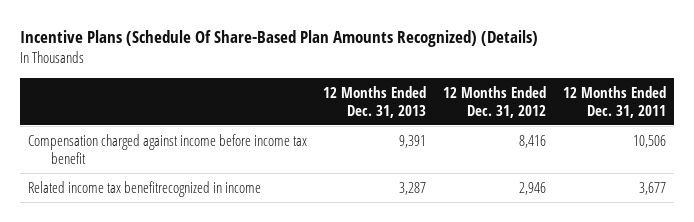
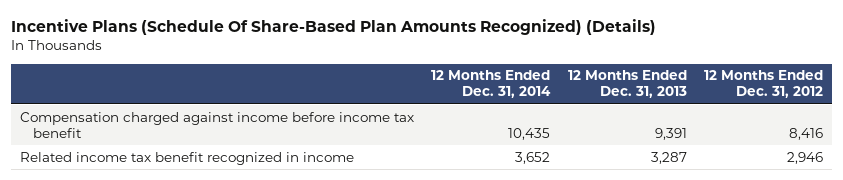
[562,85,666,118] 12 Months Ended Dec. 31, 2011 -> none
none -> [431,70,552,99] 12 Months Ended Dec. 31, 2014
[27,180,261,197] Related income tax benefitrecognized in income -> [19,151,354,165] Related income tax benefit recognized in income

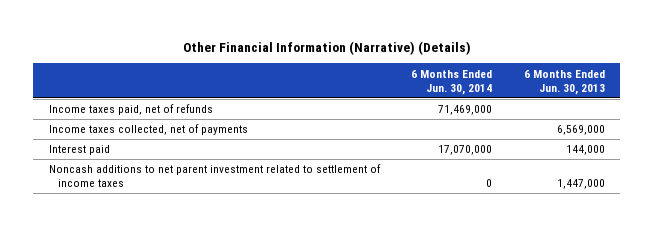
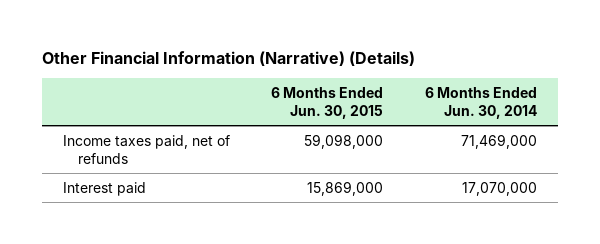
[523,69,605,95] 6 Months Ended Jun. 30, 2013 -> none
none -> [271,86,384,119] 6 Months Ended Jun. 30, 2015
[49,124,249,136] Income taxes collected, net of payments -> none
[49,164,382,188] Noncash additions to net parent investment related to settlement of income taxes -> none

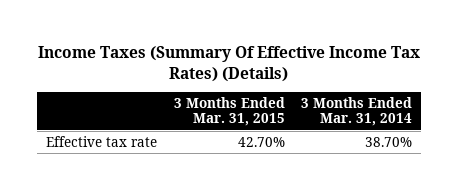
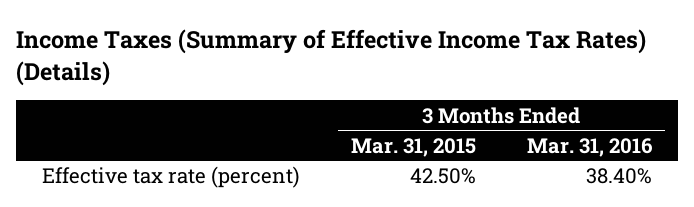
[38,46,421,82] Income Taxes (Summary Of Effective Income Tax Rates) (Details) -> [16,29,647,86] Income Taxes (Summary of Effective Income Tax Rates) (Details)
[301,96,413,127] 3 Months Ended Mar. 31, 2014 -> none
none -> [526,137,653,157] Mar. 31, 2016
[45,135,157,147] Effective tax rate -> [41,166,300,189] Effective tax rate (percent)
[237,136,285,147] 42.70% -> [409,168,476,185] 42.50%

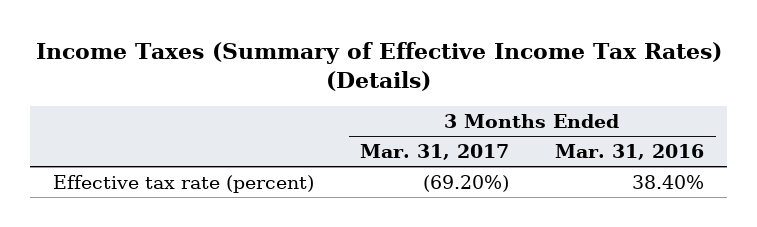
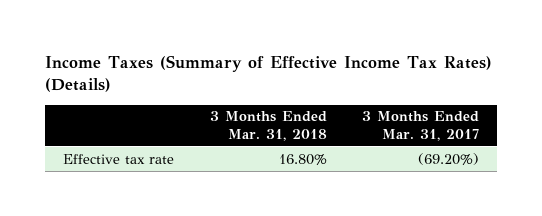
[555,144,705,161] Mar. 31, 2016 -> none
none -> [209,111,327,141] 3 Months Ended Mar. 31, 2018
[53,174,315,193] Effective tax rate (percent) -> [63,153,175,164] Effective tax rate

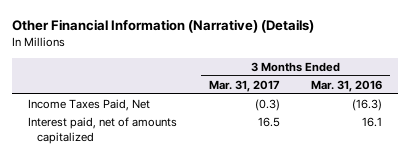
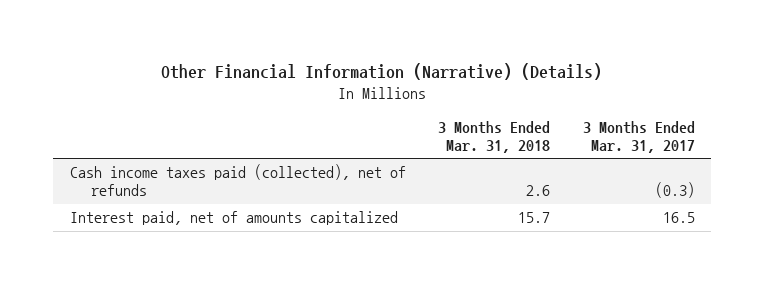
[311,79,383,92] Mar. 31, 2016 -> none
none -> [438,120,551,153] 3 Months Ended Mar. 31, 2018
[27,99,150,112] Income Taxes Paid, Net -> [69,164,406,197] Cash income taxes paid (collected), net of refunds

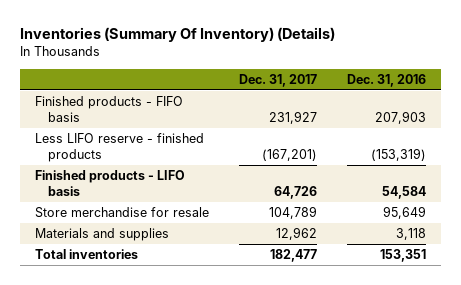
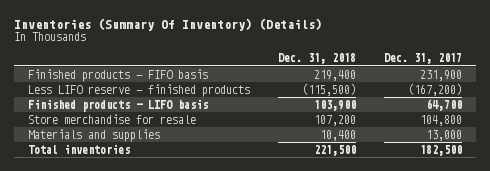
[346,73,426,87] Dec. 31, 2016 -> none
none -> [277,53,356,65] Dec. 31, 2018
[268,110,317,124] 231,927 -> [419,69,462,81] 231,900
[261,148,317,161] (167,201) -> [407,82,462,96] (167,200)
[273,185,317,199] 64,726 -> [425,98,462,111] 64,700
[268,206,317,220] 104,789 -> [419,114,462,126] 104,800
[275,227,317,241] 12,962 -> [425,129,462,141] 13,000
[269,249,317,263] 182,477 -> [419,144,462,156] 182,500

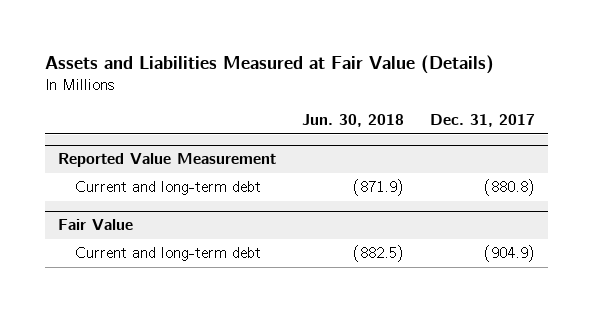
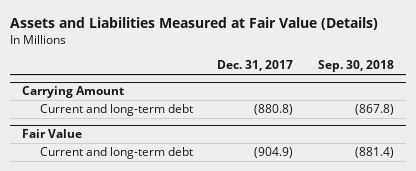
[301,114,404,128] Jun. 30, 2018 -> none
none -> [317,60,394,73] Sep. 30, 2018
[57,153,276,168] Reported Value Measurement -> [21,86,124,99] Carrying Amount

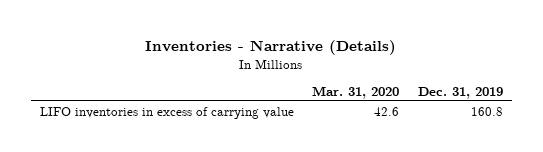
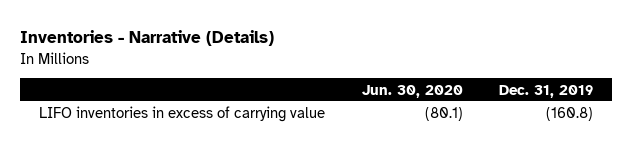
[312,85,400,99] Mar. 31, 2020 -> none
none -> [361,84,463,98] Jun. 30, 2020
[470,107,503,117] 160.8 -> [546,107,594,122] (160.8)

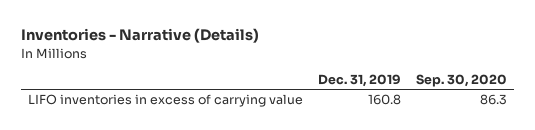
[361,84,463,98] Jun. 30, 2020 -> none
none -> [415,74,507,88] Sep. 30, 2020
[546,107,594,122] (160.8) -> [367,94,401,106] 160.8

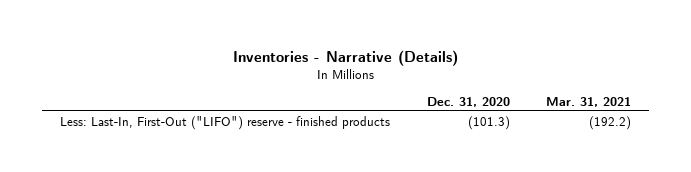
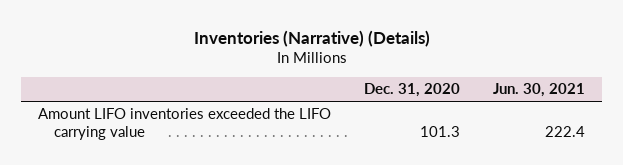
[232,50,458,67] Inventories - Narrative (Details) -> [193,29,430,47] Inventories (Narrative) (Details)
[545,96,631,107] Mar. 31, 2021 -> none
none -> [493,83,586,98] Jun. 30, 2021
[60,115,391,130] Less: Last-In, First-Out ("LIFO") reserve - finished products -> none
none -> [37,108,331,141] Amount LIFO inventories exceeded the LIFO carrying value

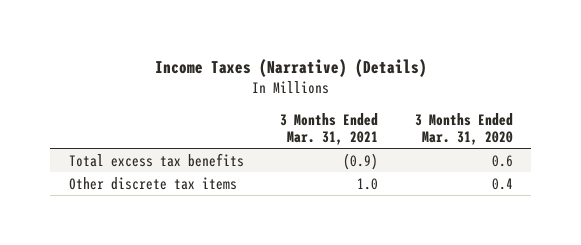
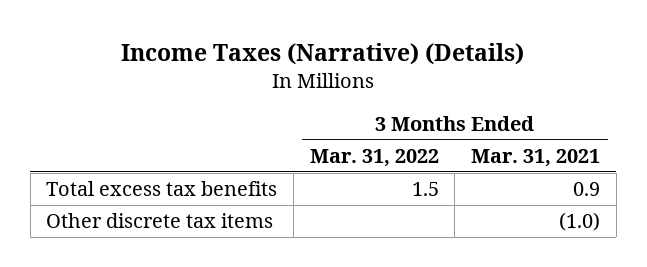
[414,112,513,146] 3 Months Ended Mar. 31, 2020 -> none
none -> [309,148,439,167] Mar. 31, 2022
[343,152,379,170] (0.9) -> [573,182,601,197] 0.9
[357,177,379,190] 1.0 -> [559,212,601,232] (1.0)

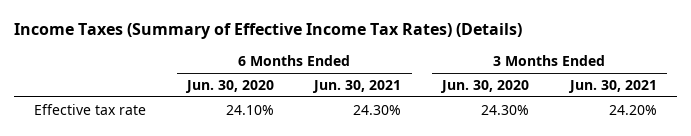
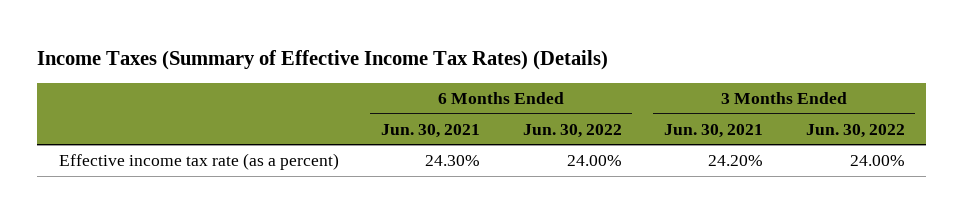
[184,79,274,93] Jun. 30, 2020 -> none
[440,79,530,93] Jun. 30, 2020 -> none
none -> [522,123,622,138] Jun. 30, 2022
none -> [805,123,905,138] Jun. 30, 2022
[34,103,147,115] Effective tax rate -> [58,153,339,171] Effective income tax rate (as a percent)

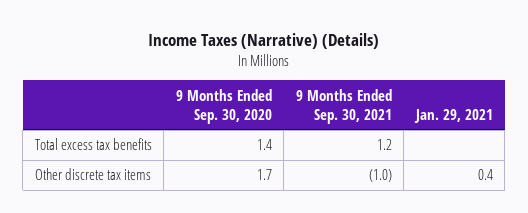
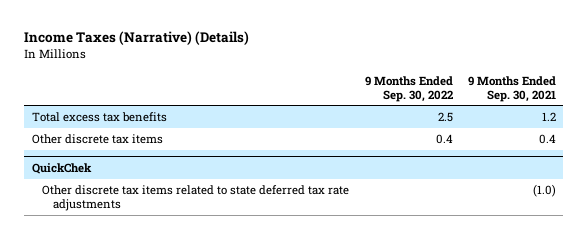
[175,88,272,124] 9 Months Ended Sep. 30, 2020 -> none
[413,108,493,123] Jan. 29, 2021 -> none
none -> [364,76,453,102] 9 Months Ended Sep. 30, 2022
[368,169,392,183] (1.0) -> [538,134,556,145] 0.4
none -> [31,162,92,174] QuickChek
none -> [42,185,350,211] Other discrete tax items related to state deferred tax rate adjustments

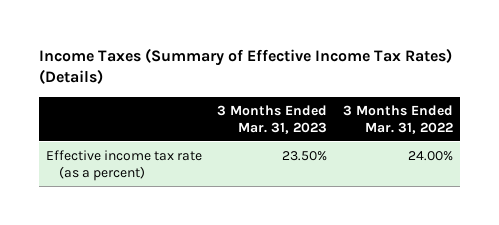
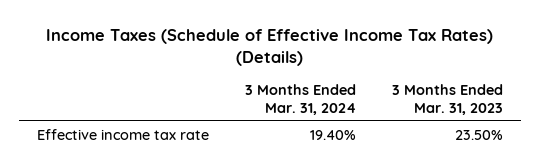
[38,47,452,85] Income Taxes (Summary of Effective Income Tax Rates) (Details) -> [45,28,493,67] Income Taxes (Schedule of Effective Income Tax Rates) (Details)
[342,104,453,134] 3 Months Ended Mar. 31, 2022 -> none
none -> [244,84,356,116] 3 Months Ended Mar. 31, 2024
[46,150,203,182] Effective income tax rate (as a percent) -> [36,128,209,140] Effective income tax rate

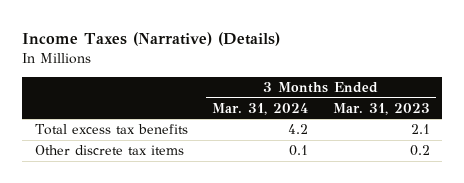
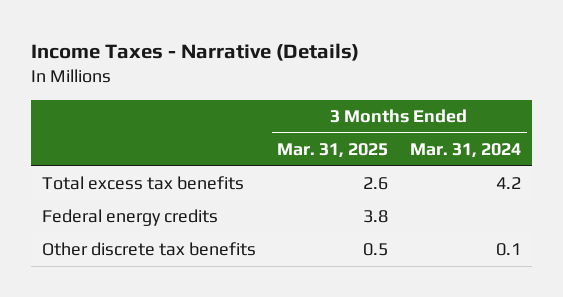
[22,32,281,47] Income Taxes (Narrative) (Details) -> [30,43,359,62] Income Taxes - Narrative (Details)
[332,102,430,115] Mar. 31, 2023 -> none
none -> [277,143,389,159] Mar. 31, 2025
none -> [41,209,218,227] Federal energy credits
[34,145,184,156] Other discrete tax items -> [41,242,256,257] Other discrete tax benefits

